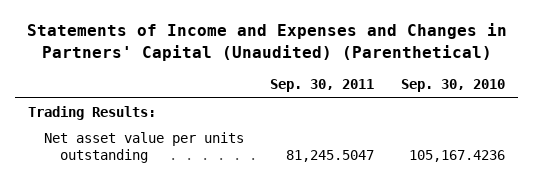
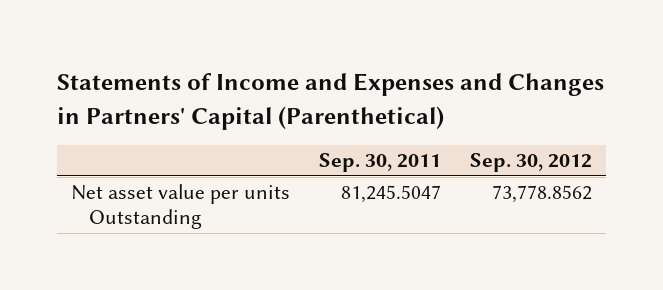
[26,23,507,61] Statements of Income and Expenses and Changes in Partners' Capital (Unaudited) (Parenthetical) -> [56,73,604,130] Statements of Income and Expenses and Changes in Partners' Capital (Parenthetical)
[400,79,505,93] Sep. 30, 2010 -> none
none -> [469,153,592,173] Sep. 30, 2012
[28,106,157,121] Trading Results: -> none
[44,132,245,163] Net asset value per units outstanding -> [71,184,291,230] Net asset value per units Outstanding

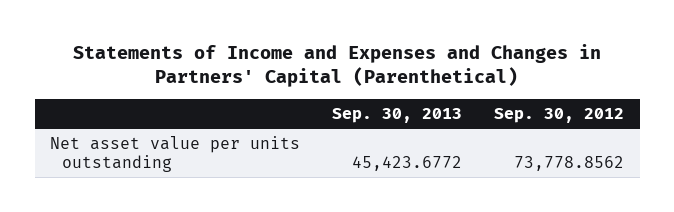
[319,153,442,173] Sep. 30, 2011 -> none
none -> [332,108,463,124] Sep. 30, 2013
[71,184,291,230] Net asset value per units Outstanding -> [50,136,301,172] Net asset value per units outstanding

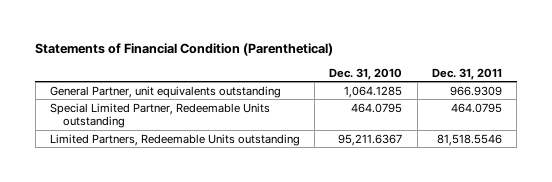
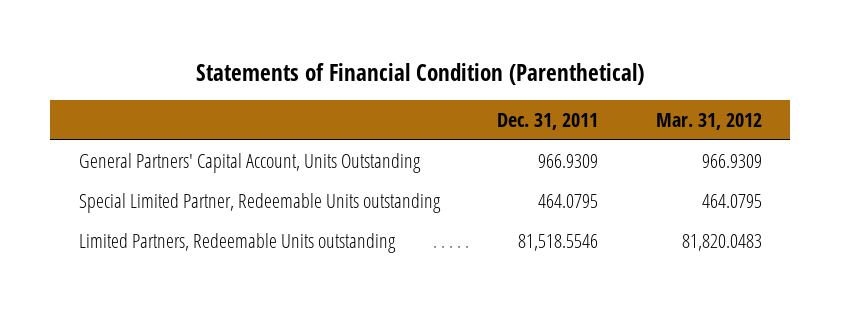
[329,67,403,80] Dec. 31, 2010 -> none
none -> [655,112,762,130] Mar. 31, 2012
[49,85,281,98] General Partner, unit equivalents outstanding -> [79,152,422,173] General Partners' Capital Account, Units Outstanding

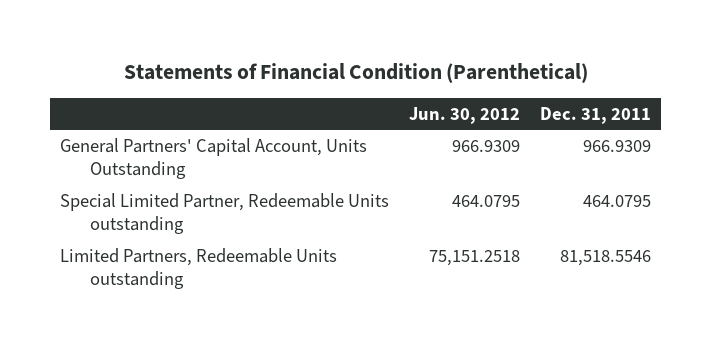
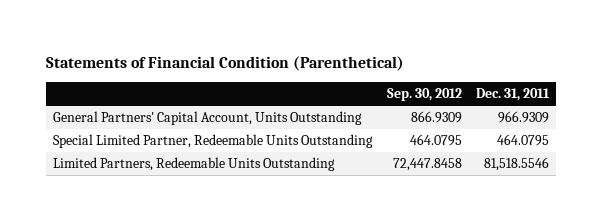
[409,106,521,124] Jun. 30, 2012 -> none
none -> [386,88,462,102] Sep. 30, 2012
[60,192,390,235] Special Limited Partner, Redeemable Units outstanding -> [53,134,374,149] Special Limited Partner, Redeemable Units Outstanding
[60,247,338,290] Limited Partners, Redeemable Units outstanding -> [53,157,336,172] Limited Partners, Redeemable Units Outstanding

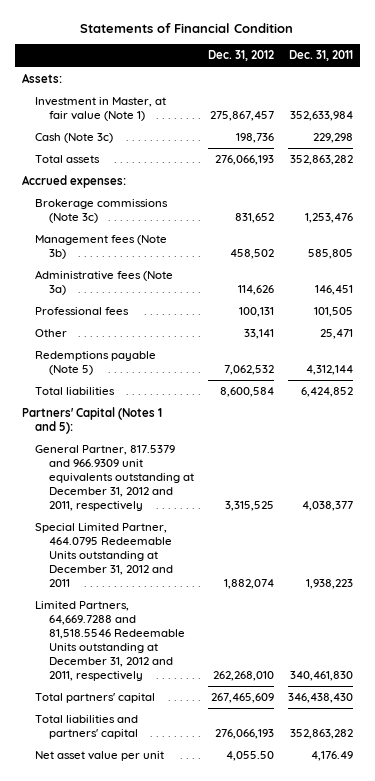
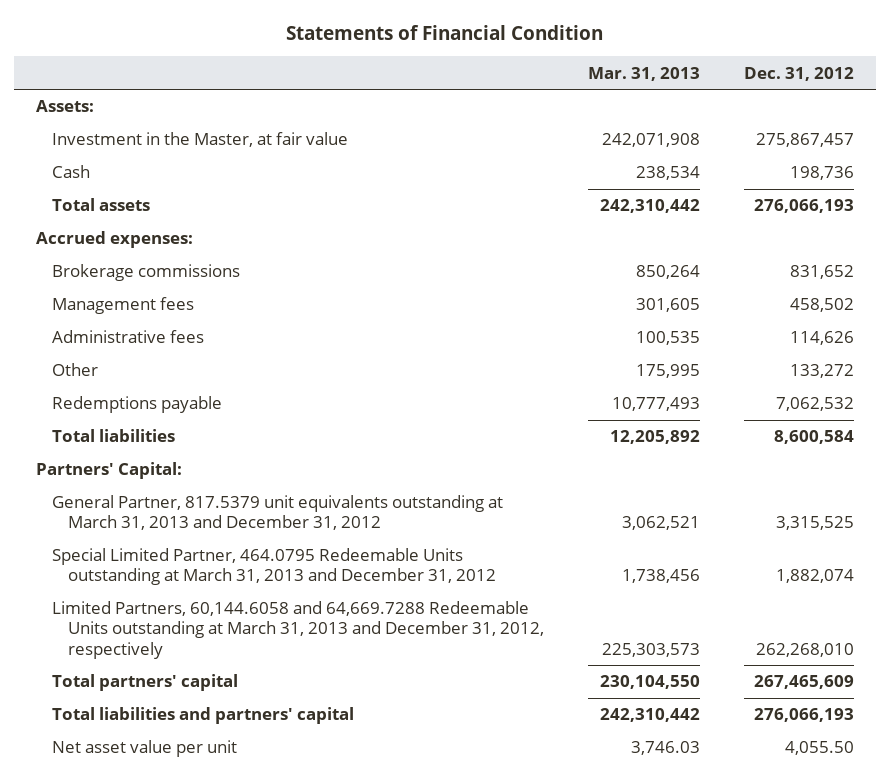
[289,50,354,62] Dec. 31, 2011 -> none
none -> [588,66,701,81] Mar. 31, 2013
[35,97,167,122] Investment in Master, at fair value (Note 1) -> [52,132,349,148] Investment in the Master, at fair value
[35,133,114,144] Cash (Note 3c) -> [52,165,91,179] Cash
[35,307,130,316] Professional fees -> none
[35,199,169,224] Brokerage commissions (Note 3c) -> [52,264,241,282] Brokerage commissions
[35,235,168,260] Management fees (Note 3b) -> [52,297,195,315] Management fees
[35,270,174,296] Administrative fees (Note 3a) -> [52,330,205,344] Administrative fees
[244,329,275,340] 33,141 -> [790,364,855,379] 133,272
[35,351,157,376] Redemptions payable (Note 5) -> [52,396,223,414] Redemptions payable
[21,407,162,435] Partners' Capital (Notes 1 and 5): -> [36,462,183,480] Partners' Capital:
[35,445,195,511] General Partner, 817.5379 and 966.9309 unit equivalents outstanding at December 31, 2012 and 2011, respectively -> [52,495,504,531] General Partner, 817.5379 unit equivalents outstanding at March 31, 2013 and December 31, 2012
[35,523,174,587] Special Limited Partner, 464.0795 Redeemable Units outstanding at December 31, 2012 and 2011 -> [52,548,497,586] Special Limited Partner, 464.0795 Redeemable Units outstanding at March 31, 2013 and December 31, 2012
[35,601,186,681] Limited Partners, 64,669.7288 and 81,518.5546 Redeemable Units outstanding at December 31, 2012 and 2011, respectively -> [52,601,545,659] Limited Partners, 60,144.6058 and 64,669.7288 Redeemable Units outstanding at March 31, 2013 and December 31, 2012, respectively

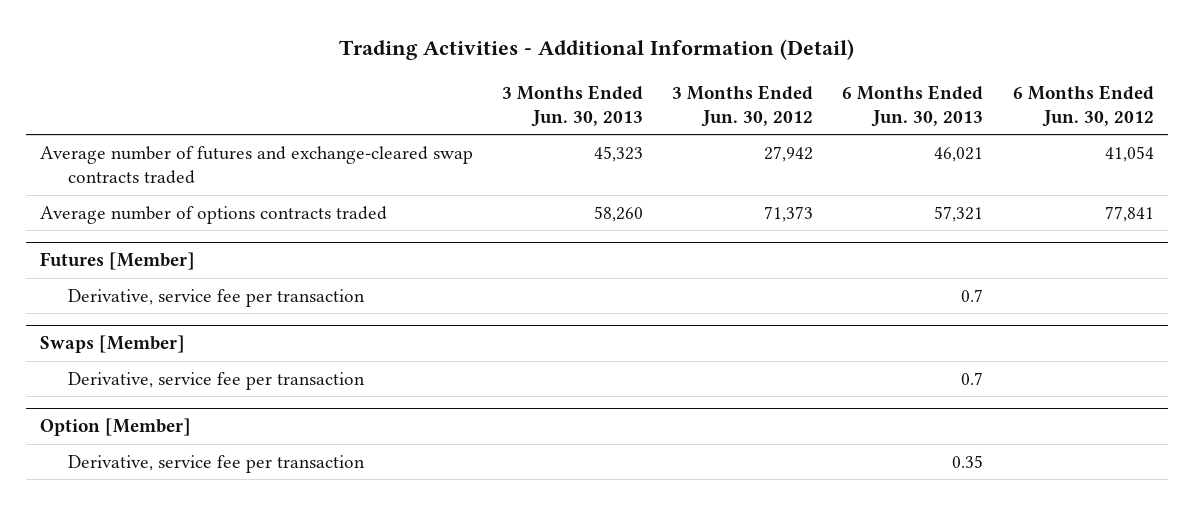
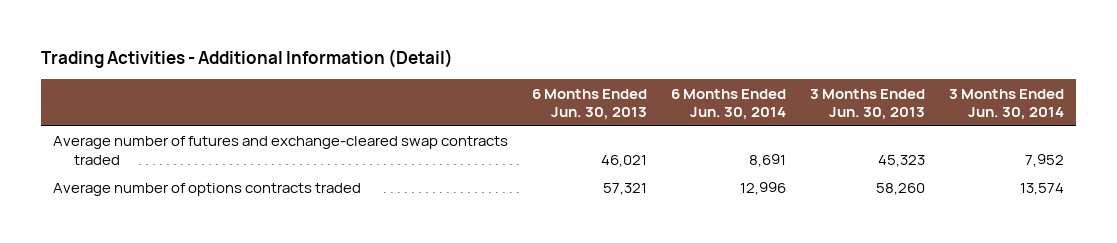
[672,84,814,127] 3 Months Ended Jun. 30, 2012 -> none
[1012,84,1154,127] 6 Months Ended Jun. 30, 2012 -> none
none -> [671,88,787,121] 6 Months Ended Jun. 30, 2014
none -> [948,88,1064,121] 3 Months Ended Jun. 30, 2014
[40,252,196,271] Futures [Member] -> none
[68,288,366,307] Derivative, service fee per transaction -> none
[40,335,186,354] Swaps [Member] -> none
[68,371,366,390] Derivative, service fee per transaction -> none
[40,418,192,437] Option [Member] -> none
[68,454,366,473] Derivative, service fee per transaction -> none

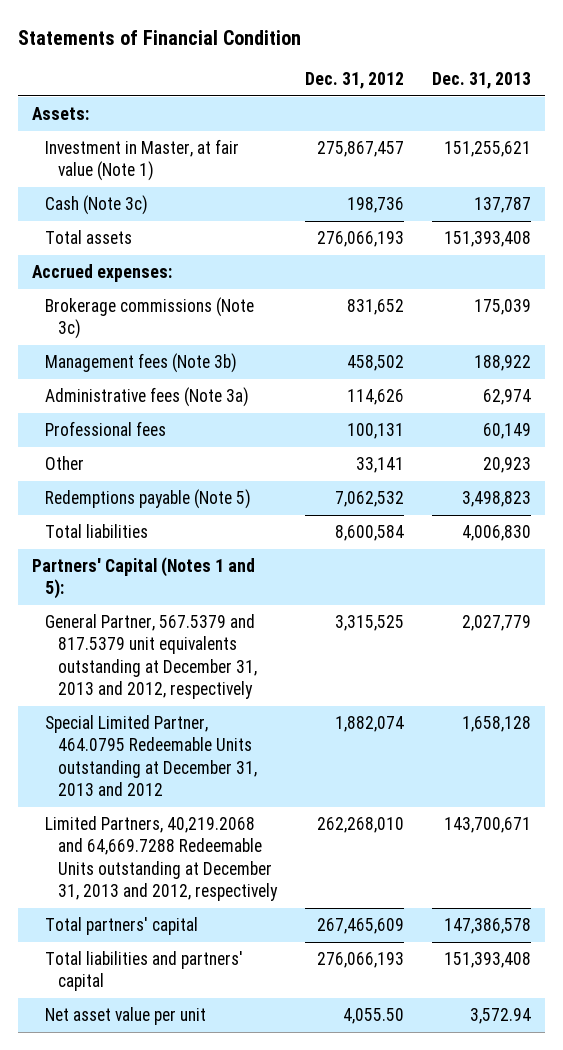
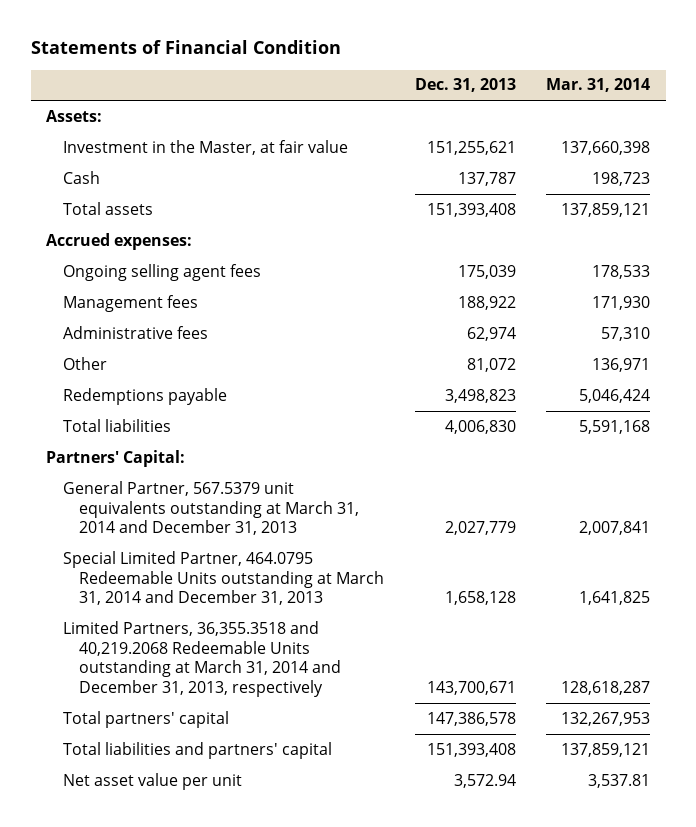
[304,72,404,90] Dec. 31, 2012 -> none
none -> [546,78,651,93] Mar. 31, 2014
[45,138,240,182] Investment in Master, at fair value (Note 1) -> [62,139,348,155] Investment in the Master, at fair value
[45,194,149,215] Cash (Note 3c) -> [62,170,100,184] Cash
[45,420,167,436] Professional fees -> none
[45,296,255,340] Brokerage commissions (Note 3c) -> [62,263,261,281] Ongoing selling agent fees
[45,352,238,373] Management fees (Note 3b) -> [62,294,198,312] Management fees
[45,386,250,407] Administrative fees (Note 3a) -> [62,325,208,339] Administrative fees
[482,456,531,473] 20,923 -> [466,357,516,372] 81,072
[45,488,252,509] Redemptions payable (Note 5) -> [62,387,227,405] Redemptions payable
[32,556,256,600] Partners' Capital (Notes 1 and 5): -> [45,449,185,467] Partners' Capital:
[45,613,257,700] General Partner, 567.5379 and 817.5379 unit equivalents outstanding at December 31, 2013 and 2012, respectively -> [62,480,360,536] General Partner, 567.5379 unit equivalents outstanding at March 31, 2014 and December 31, 2013
[45,714,257,797] Special Limited Partner, 464.0795 Redeemable Units outstanding at December 31, 2013 and 2012 -> [62,550,385,606] Special Limited Partner, 464.0795 Redeemable Units outstanding at March 31, 2014 and December 31, 2013
[45,815,278,902] Limited Partners, 40,219.2068 and 64,669.7288 Redeemable Units outstanding at December 31, 2013 and 2012, respectively -> [62,620,342,698] Limited Partners, 36,355.3518 and 40,219.2068 Redeemable Units outstanding at March 31, 2014 and December 31, 2013, respectively

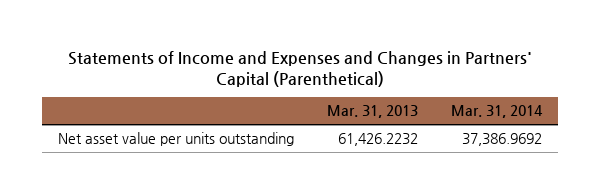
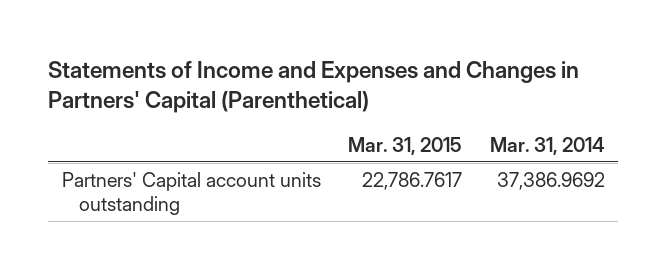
[326,105,418,119] Mar. 31, 2013 -> none
none -> [348,136,463,155] Mar. 31, 2015
[57,132,294,147] Net asset value per units outstanding -> [61,171,321,216] Partners' Capital account units outstanding

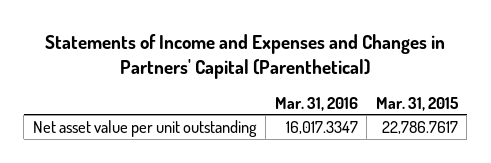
[489,136,605,155] Mar. 31, 2014 -> none
none -> [274,96,358,111] Mar. 31, 2016
[61,171,321,216] Partners' Capital account units outstanding -> [32,119,257,137] Net asset value per unit outstanding

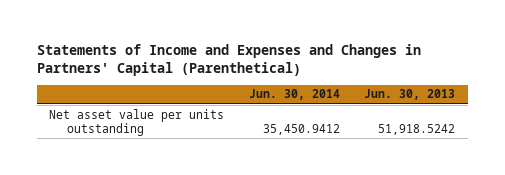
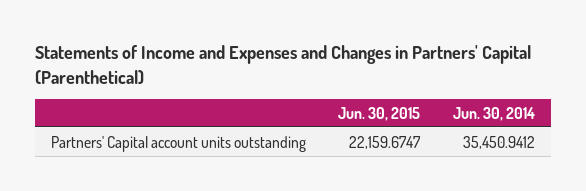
[364,89,456,101] Jun. 30, 2013 -> none
none -> [338,106,421,121] Jun. 30, 2015
[49,108,225,136] Net asset value per units outstanding -> [51,135,307,152] Partners' Capital account units outstanding

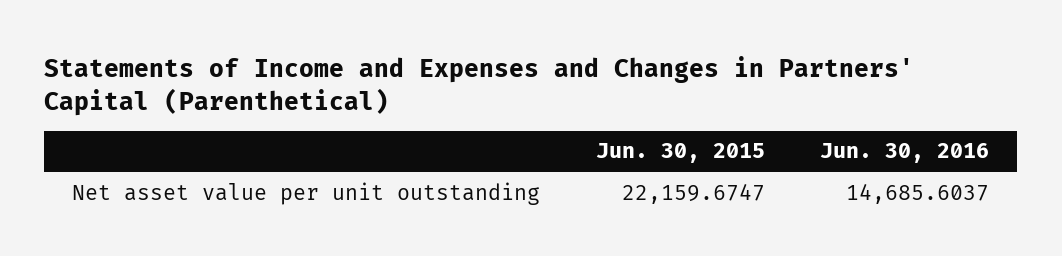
[452,106,535,121] Jun. 30, 2014 -> none
none -> [820,143,990,164] Jun. 30, 2016
[51,135,307,152] Partners' Capital account units outstanding -> [72,181,541,205] Net asset value per unit outstanding

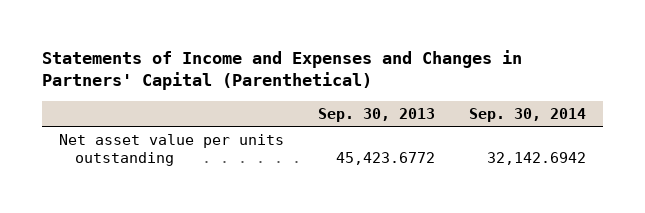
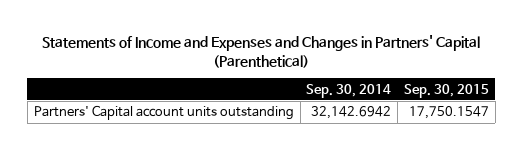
[318,107,436,122] Sep. 30, 2013 -> none
none -> [403,83,489,98] Sep. 30, 2015
[58,133,284,167] Net asset value per units outstanding -> [33,105,294,121] Partners' Capital account units outstanding

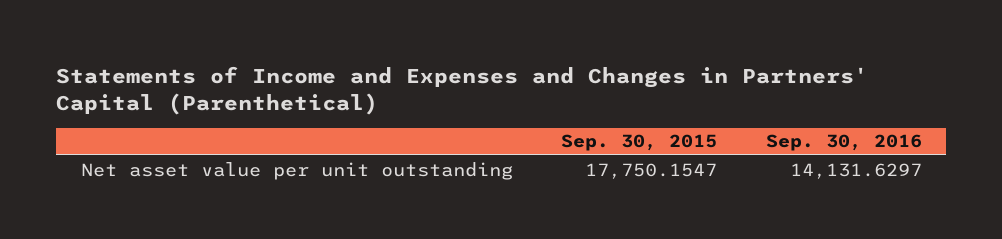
[306,83,392,98] Sep. 30, 2014 -> none
none -> [765,134,922,152] Sep. 30, 2016
[33,105,294,121] Partners' Capital account units outstanding -> [80,161,513,180] Net asset value per unit outstanding

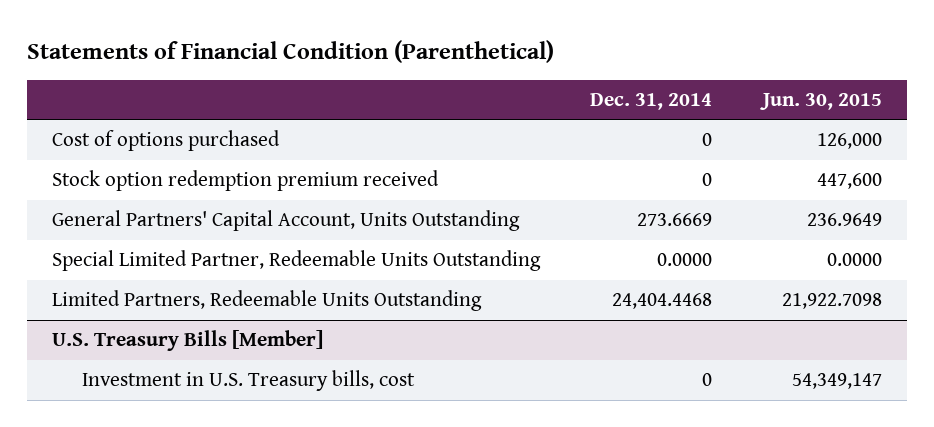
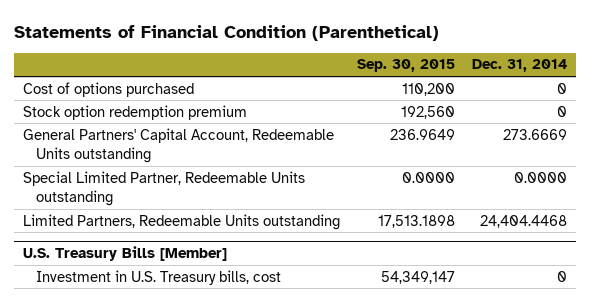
[759,92,882,110] Jun. 30, 2015 -> none
none -> [357,59,456,73] Sep. 30, 2015
[52,170,440,192] Stock option redemption premium received -> [22,104,247,120] Stock option redemption premium
[52,210,521,232] General Partners' Capital Account, Units Outstanding -> [22,127,334,163] General Partners' Capital Account, Redeemable Units outstanding
[52,250,542,272] Special Limited Partner, Redeemable Units Outstanding -> [22,170,305,206] Special Limited Partner, Redeemable Units outstanding
[52,290,483,312] Limited Partners, Redeemable Units Outstanding -> [22,213,340,230] Limited Partners, Redeemable Units outstanding

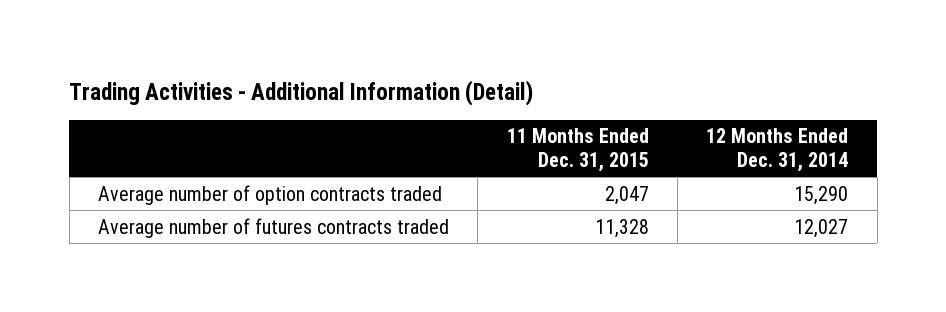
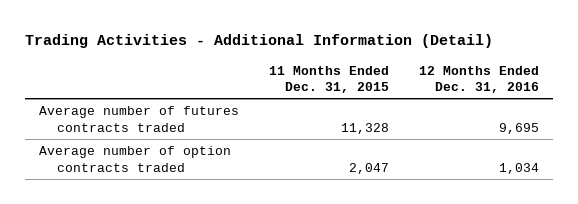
[706,128,849,172] 12 Months Ended Dec. 31, 2014 -> none
none -> [418,65,539,93] 12 Months Ended Dec. 31, 2016
[98,184,443,205] Average number of option contracts traded -> [39,146,232,172] Average number of option contracts traded

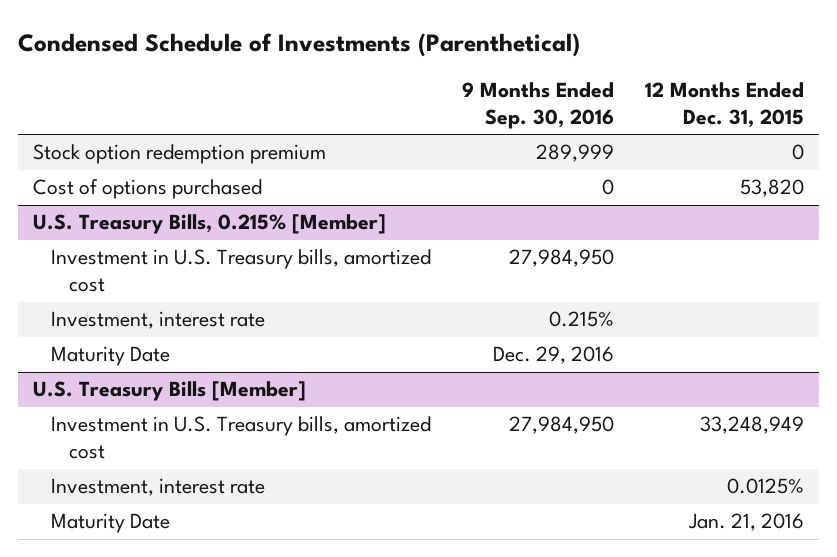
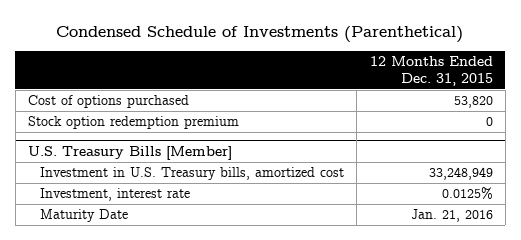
[461,82,614,130] 9 Months Ended Sep. 30, 2016 -> none
[33,214,387,235] U.S. Treasury Bills, 0.215% [Member] -> none
[50,249,431,293] Investment in U.S. Treasury bills, amortized cost -> none
[50,311,265,330] Investment, interest rate -> none
[50,346,170,367] Maturity Date -> none
[33,144,327,165] Stock option redemption premium -> [28,116,240,130] Stock option redemption premium

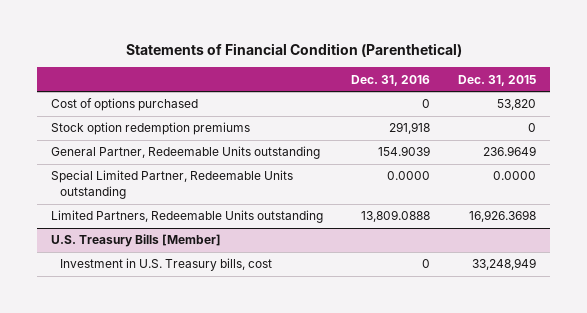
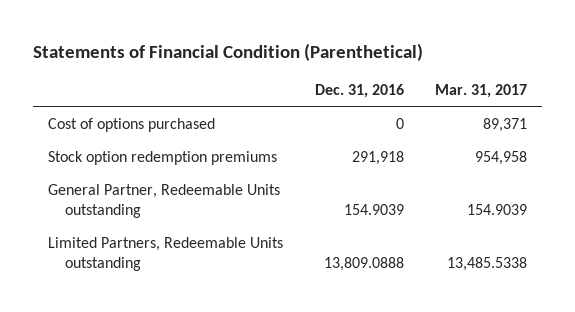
[458,74,537,86] Dec. 31, 2015 -> none
none -> [434,84,527,99] Mar. 31, 2017
[50,170,293,199] Special Limited Partner, Redeemable Units outstanding -> none
[50,234,221,248] U.S. Treasury Bills [Member] -> none
[59,258,272,272] Investment in U.S. Treasury bills, cost -> none

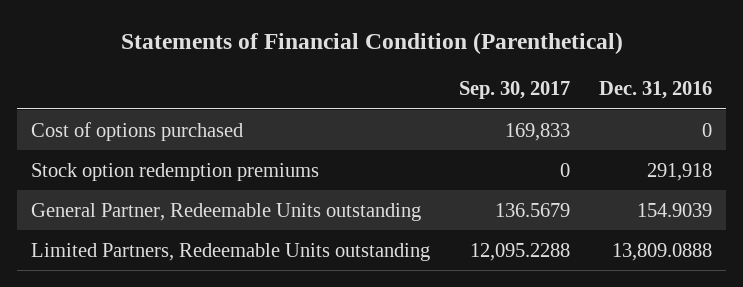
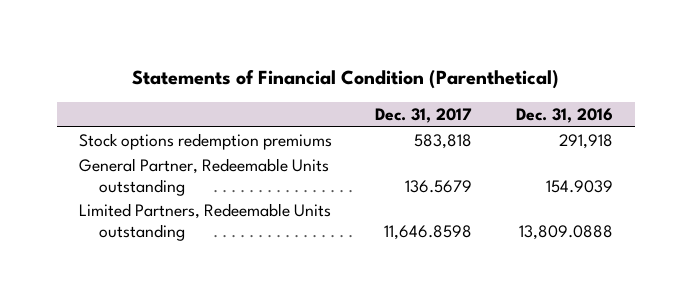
[459,81,571,100] Sep. 30, 2017 -> none
none -> [375,108,473,124] Dec. 31, 2017
[31,121,244,141] Cost of options purchased -> none
[31,162,320,181] Stock option redemption premiums -> [78,133,332,151] Stock options redemption premiums

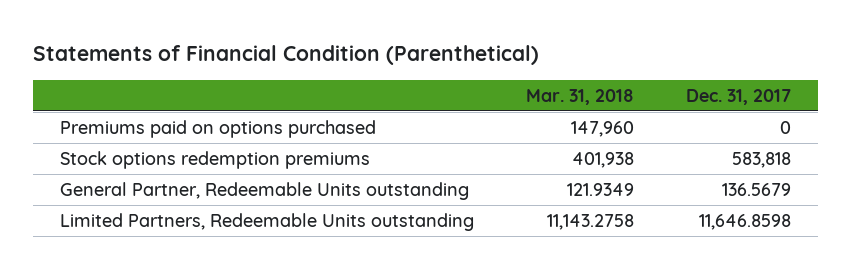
[515,108,613,124] Dec. 31, 2016 -> none
none -> [525,88,634,105] Mar. 31, 2018
none -> [59,120,376,139] Premiums paid on options purchased

